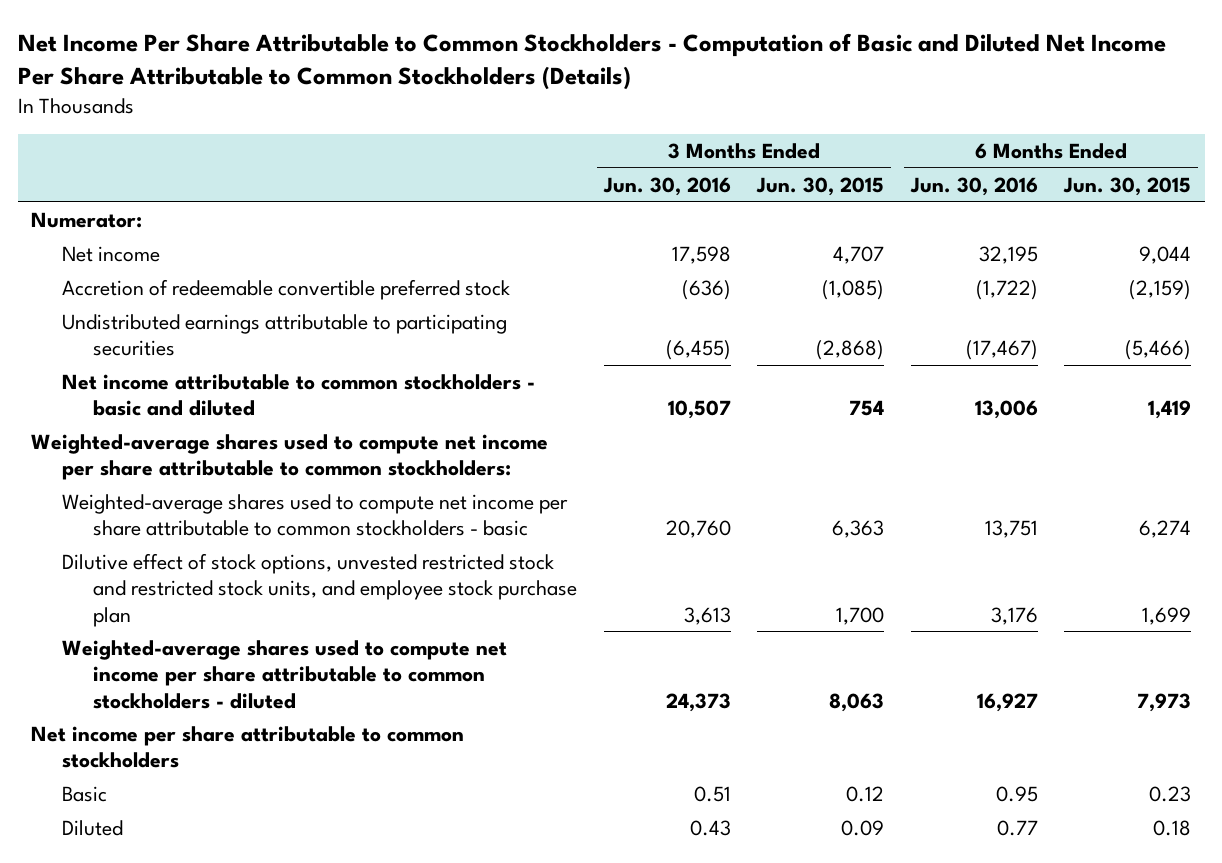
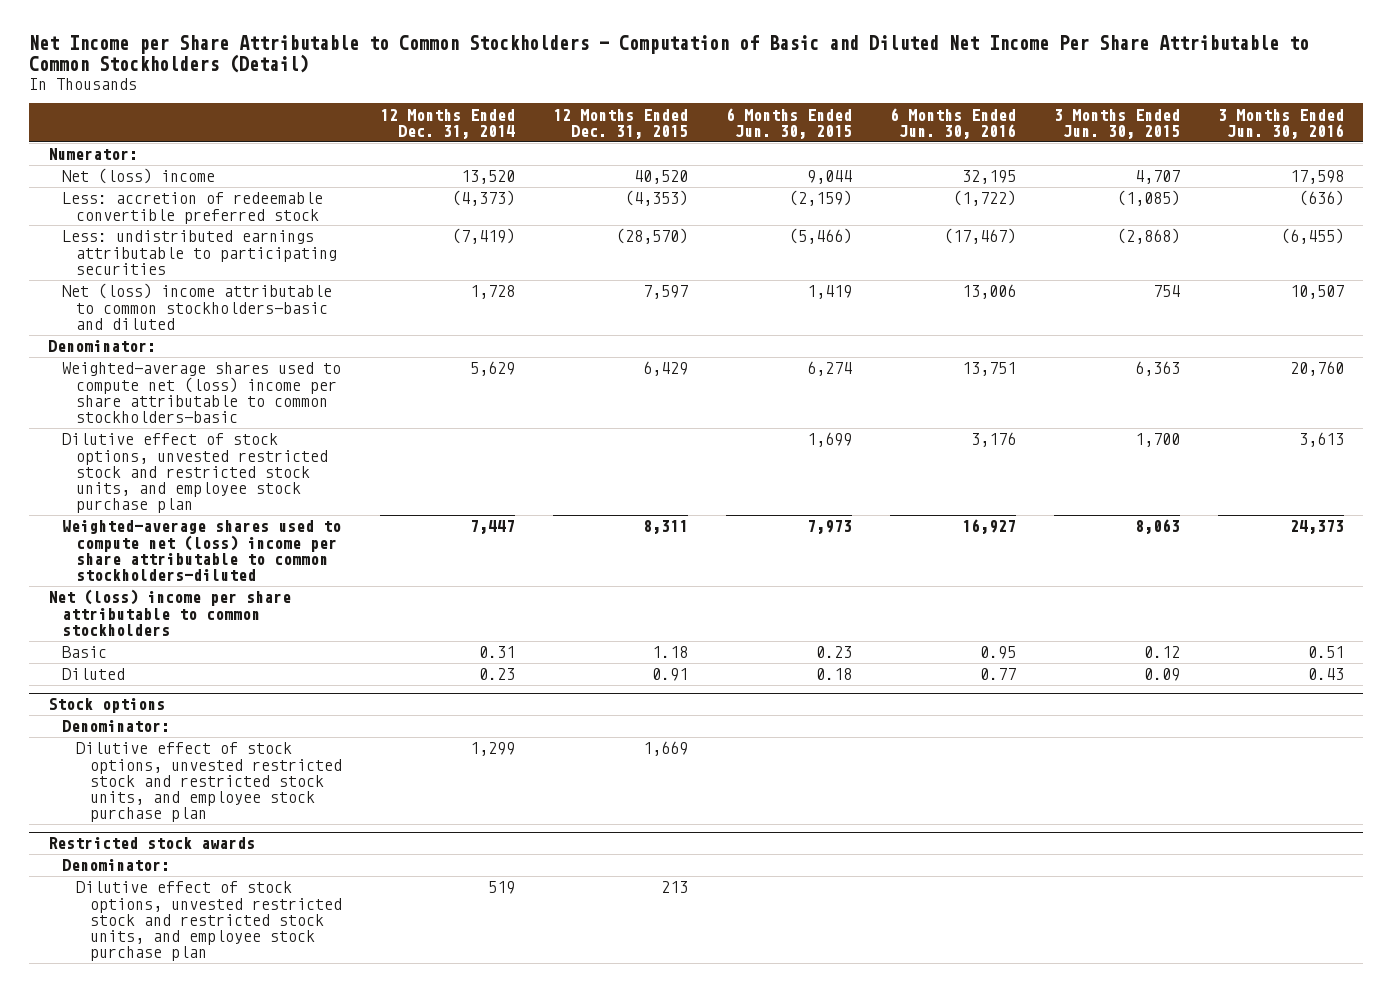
[17,32,1166,91] Net Income Per Share Attributable to Common Stockholders - Computation of Basic and Diluted Net Income Per Share Attributable to Common Stockholders (Details) -> [28,35,1309,74] Net Income per Share Attributable to Common Stockholders - Computation of Basic and Diluted Net Income Per Share Attributable to Common Stockholders (Detail)
none -> [380,108,516,140] 12 Months Ended Dec. 31, 2014
none -> [553,108,689,140] 12 Months Ended Dec. 31, 2015
[62,245,161,262] Net income -> [61,168,215,185] Net (loss) income
[62,278,511,300] Accretion of redeemable convertible preferred stock -> [61,192,323,224] Less: accretion of redeemable convertible preferred stock
[62,313,508,357] Undistributed earnings attributable to participating securities -> [61,230,338,275] Less: undistributed earnings attributable to participating securities
[62,373,536,417] Net income attributable to common stockholders - basic and diluted -> [61,283,332,330] Net (loss) income attributable to common stockholders-basic and diluted
[30,433,548,481] Weighted-average shares used to compute net income per share attributable to common stockholders: -> [47,340,156,353] Denominator:
[62,493,569,537] Weighted-average shares used to compute net income per share attributable to common stockholders - basic -> [61,362,341,424] Weighted-average shares used to compute net (loss) income per share attributable to common stockholders-basic
[62,639,508,709] Weighted-average shares used to compute net income per share attributable to common stockholders - diluted -> [61,520,341,582] Weighted-average shares used to compute net (loss) income per share attributable to common stockholders-diluted
[30,725,464,769] Net income per share attributable to common stockholders -> [47,589,291,636] Net (loss) income per share attributable to common stockholders
none -> [47,698,165,714] Stock options
none -> [61,720,170,733] Denominator:
none -> [76,742,343,823] Dilutive effect of stock options, unvested restricted stock and restricted stock units, and employee stock purchase plan
none -> [47,837,255,850] Restricted stock awards
none -> [61,859,170,872] Denominator:
none -> [76,881,343,962] Dilutive effect of stock options, unvested restricted stock and restricted stock units, and employee stock purchase plan

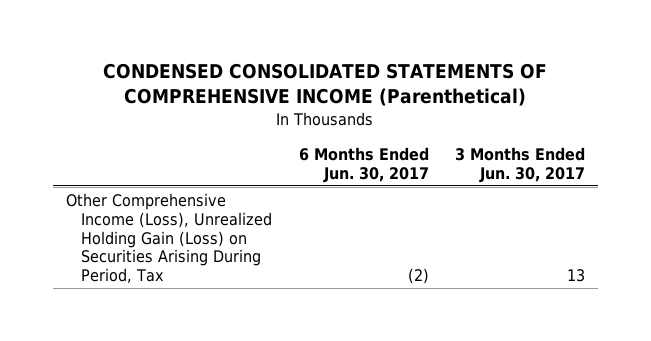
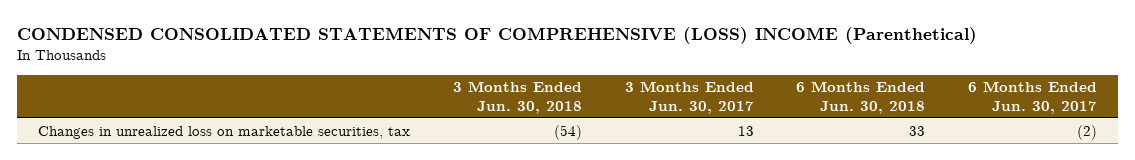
[103,62,548,107] CONDENSED CONSOLIDATED STATEMENTS OF COMPREHENSIVE INCOME (Parenthetical) -> [17,27,978,45] CONDENSED CONSOLIDATED STATEMENTS OF COMPREHENSIVE (LOSS) INCOME (Parenthetical)
none -> [453,81,583,114] 3 Months Ended Jun. 30, 2018
none -> [796,81,926,114] 6 Months Ended Jun. 30, 2018
[65,192,273,284] Other Comprehensive Income (Loss), Unrealized Holding Gain (Loss) on Securities Arising During Period, Tax -> [38,126,411,140] Changes in unrealized loss on marketable securities, tax

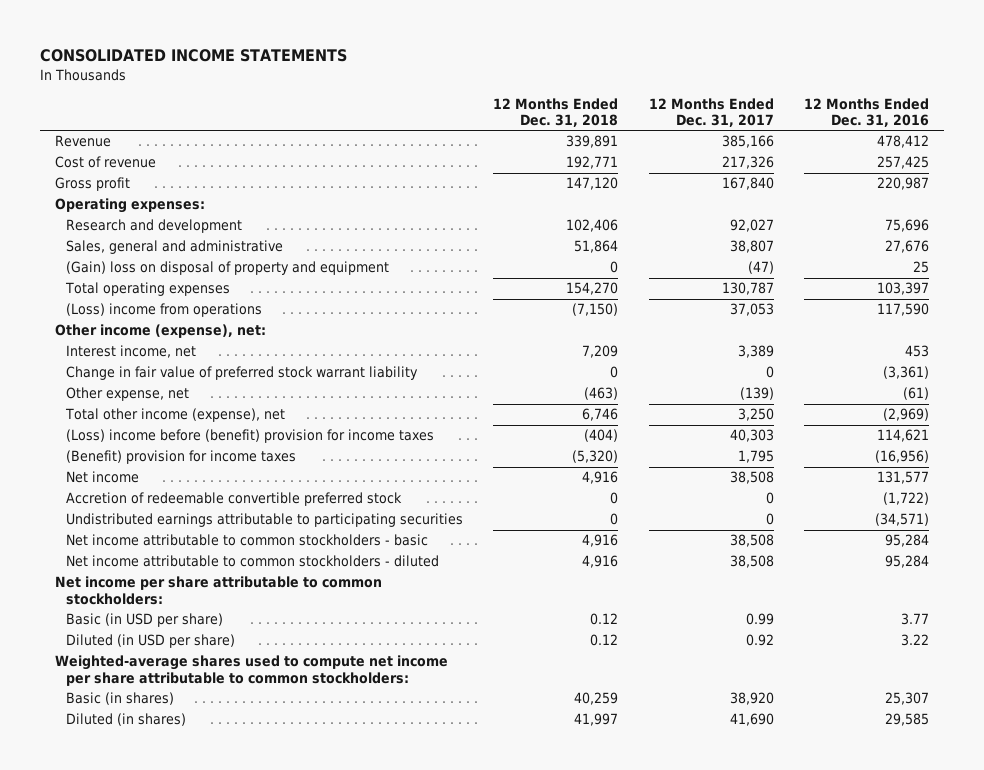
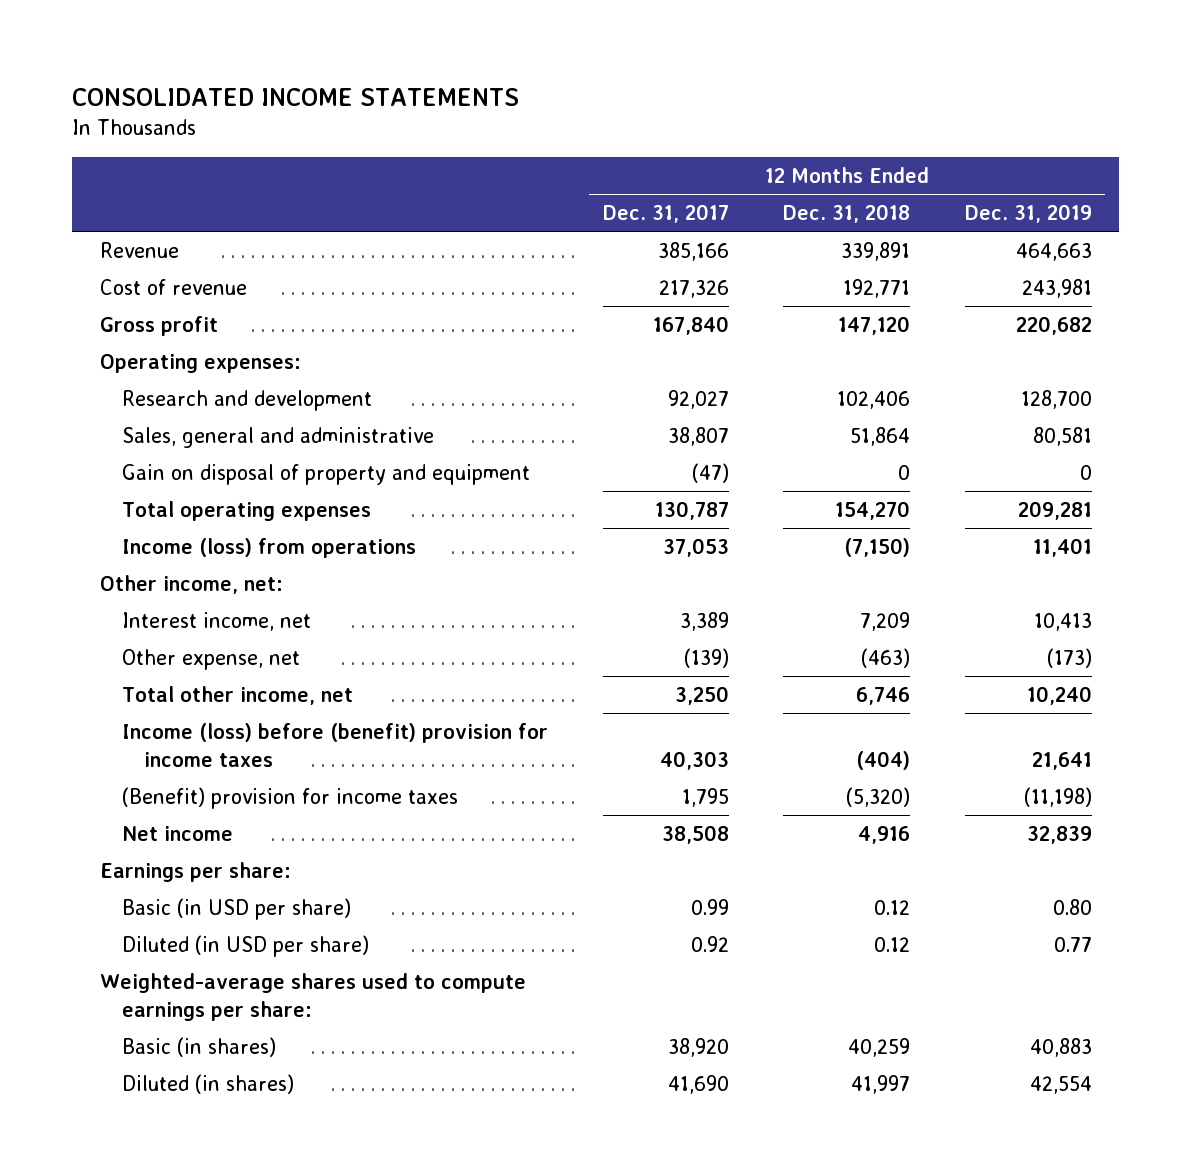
[804,97,930,128] 12 Months Ended Dec. 31, 2016 -> none
none -> [964,204,1092,224] Dec. 31, 2019
[65,261,389,276] (Gain) loss on disposal of property and equipment -> [121,464,530,486] Gain on disposal of property and equipment
[65,303,262,318] (Loss) income from operations -> [121,538,416,559] Income (loss) from operations
[54,324,266,339] Other income (expense), net: -> [99,575,283,595] Other income, net:
[65,366,418,381] Change in fair value of preferred stock warrant liability -> none
[64,408,285,423] Total other income (expense), net -> [121,686,353,706] Total other income, net
[65,429,434,444] (Loss) income before (benefit) provision for income taxes -> [121,723,548,767] Income (loss) before (benefit) provision for income taxes
[65,492,402,507] Accretion of redeemable convertible preferred stock -> none
[65,513,463,528] Undistributed earnings attributable to participating securities -> none
[65,534,428,547] Net income attributable to common stockholders - basic -> none
[65,555,439,568] Net income attributable to common stockholders - diluted -> none
[54,576,382,605] Net income per share attributable to common stockholders: -> [99,862,291,883] Earnings per share:
[54,655,448,686] Weighted-average shares used to compute net income per share attributable to common stockholders: -> [99,973,526,1021] Weighted-average shares used to compute earnings per share:

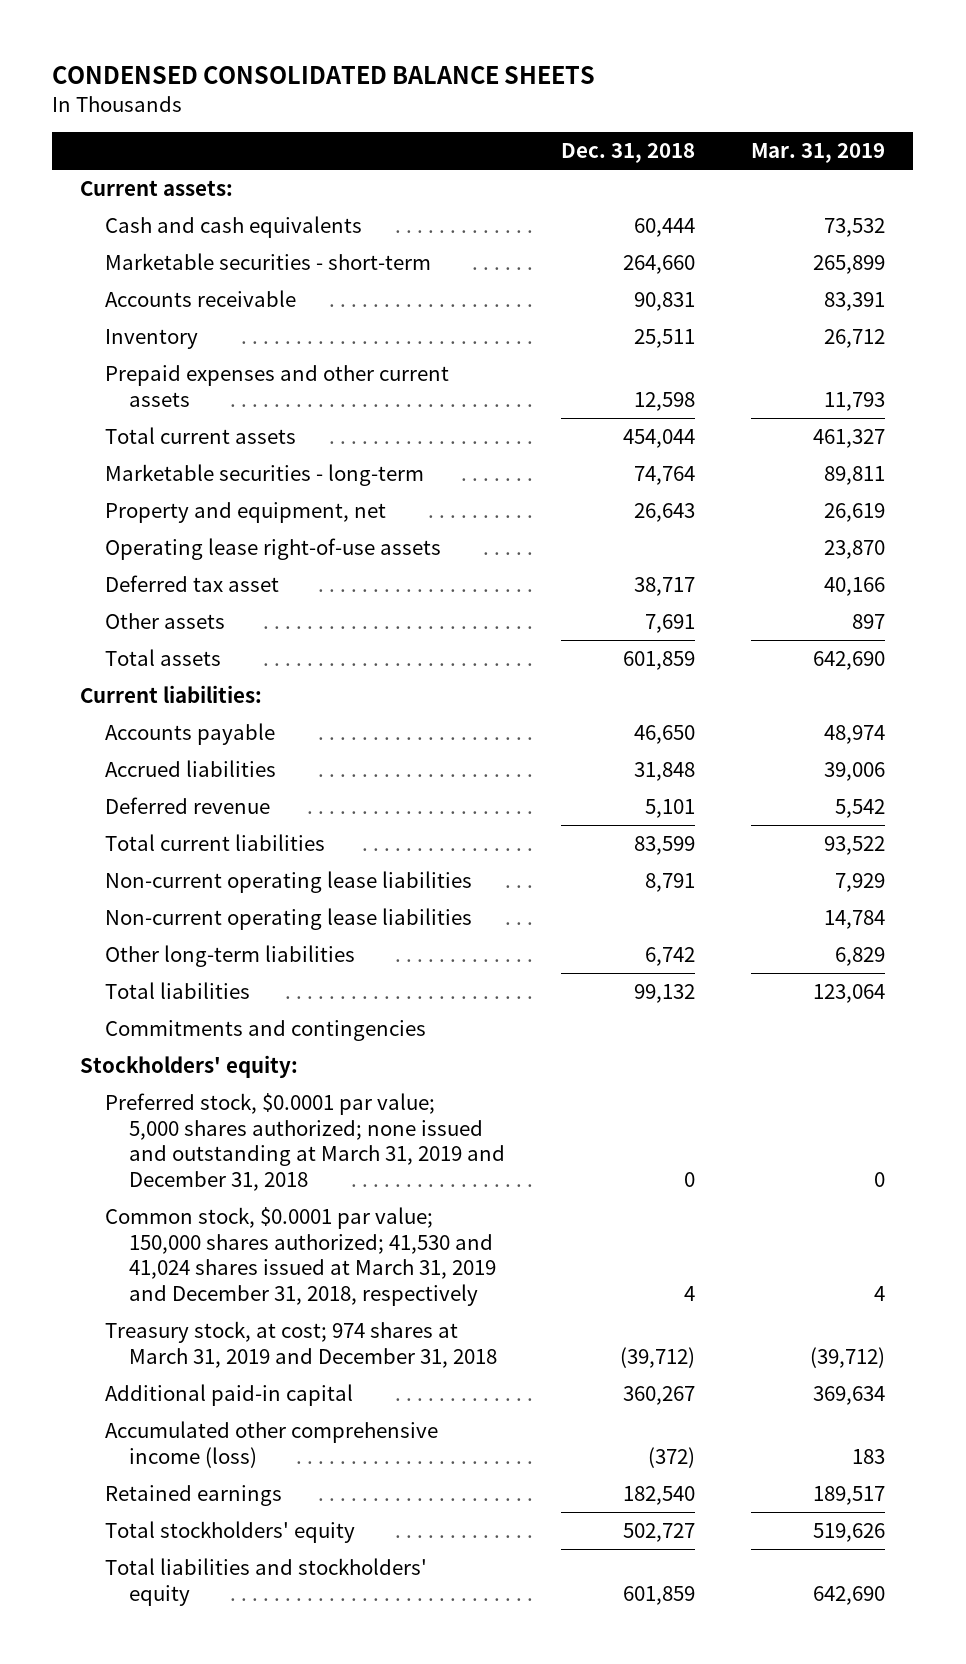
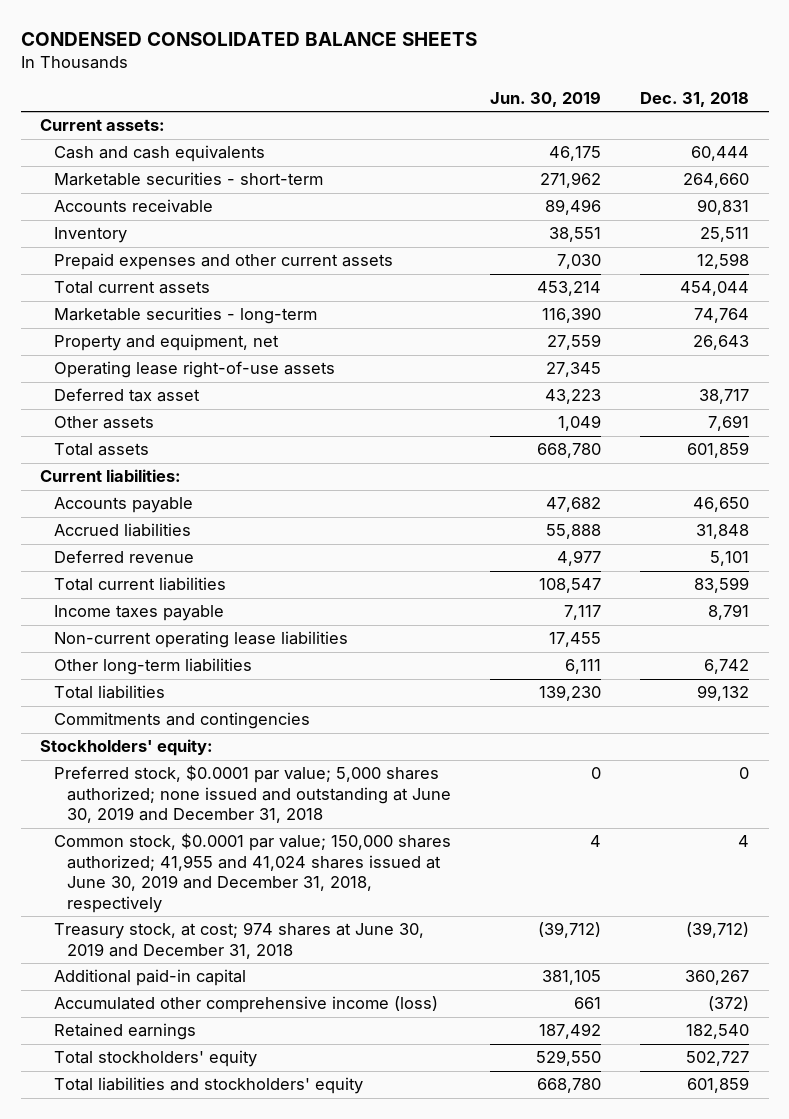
[751,143,886,164] Mar. 31, 2019 -> none
none -> [490,90,602,107] Jun. 30, 2019
[104,871,472,894] Non-current operating lease liabilities -> [53,605,224,622] Income taxes payable
[104,1093,506,1191] Preferred stock, $0.0001 par value; 5,000 shares authorized; none issued and outstanding at March 31, 2019 and December 31, 2018 -> [53,765,452,824] Preferred stock, $0.0001 par value; 5,000 shares authorized; none issued and outstanding at June 30, 2019 and December 31, 2018
[104,1207,497,1306] Common stock, $0.0001 par value; 150,000 shares authorized; 41,530 and 41,024 shares issued at March 31, 2019 and December 31, 2018, respectively -> [53,833,451,913] Common stock, $0.0001 par value; 150,000 shares authorized; 41,955 and 41,024 shares issued at June 30, 2019 and December 31, 2018, respectively
[104,1321,498,1368] Treasury stock, at cost; 974 shares at March 31, 2019 and December 31, 2018 -> [53,922,424,959] Treasury stock, at cost; 974 shares at June 30, 2019 and December 31, 2018

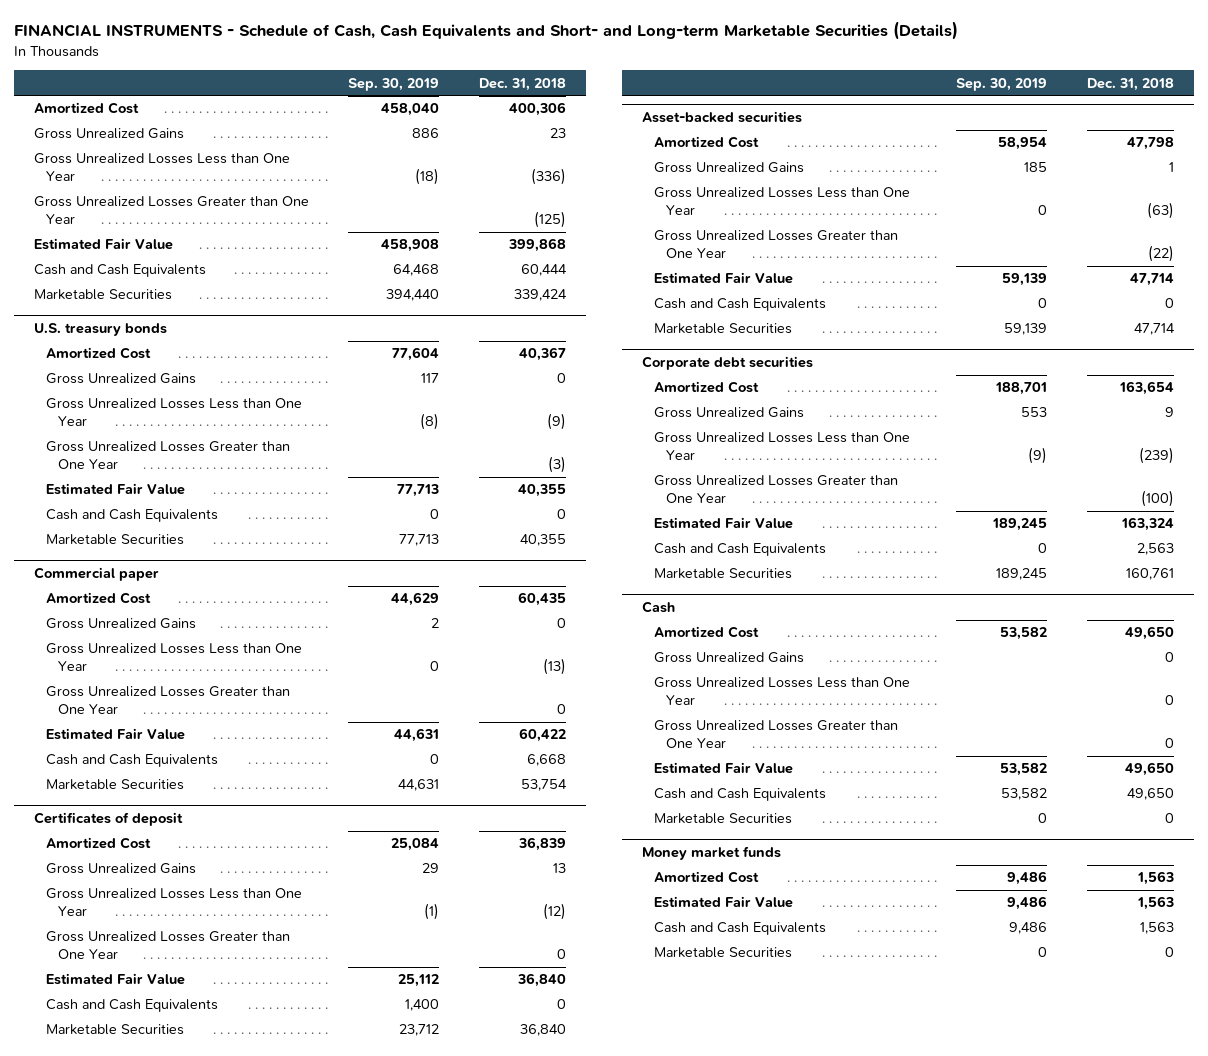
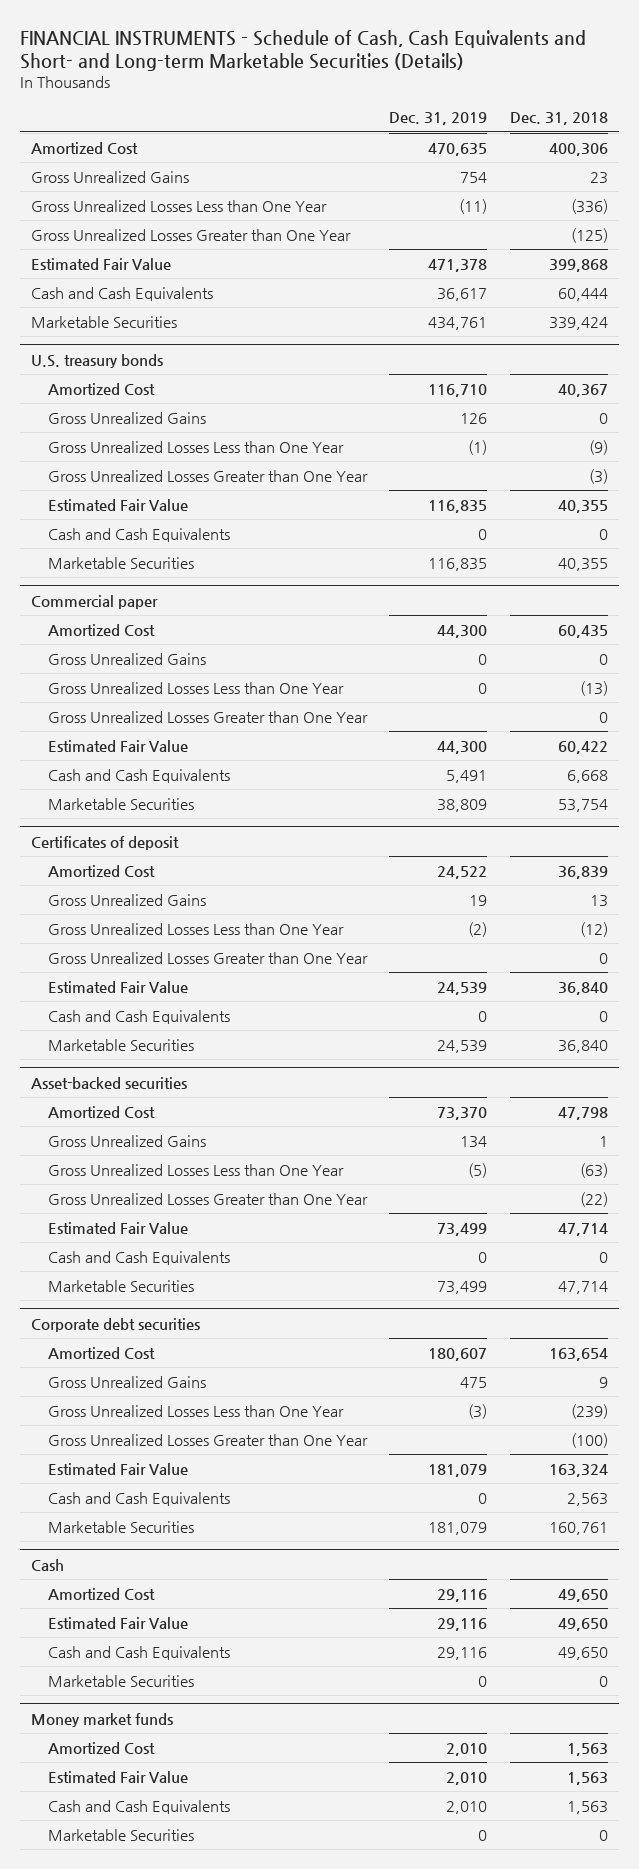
[348,77,440,91] Sep. 30, 2019 -> none
none -> [389,112,488,126] Dec. 31, 2019
[654,652,805,664] Gross Unrealized Gains -> none
[654,677,911,706] Gross Unrealized Losses Less than One Year -> none
[654,720,899,749] Gross Unrealized Losses Greater than One Year -> none

